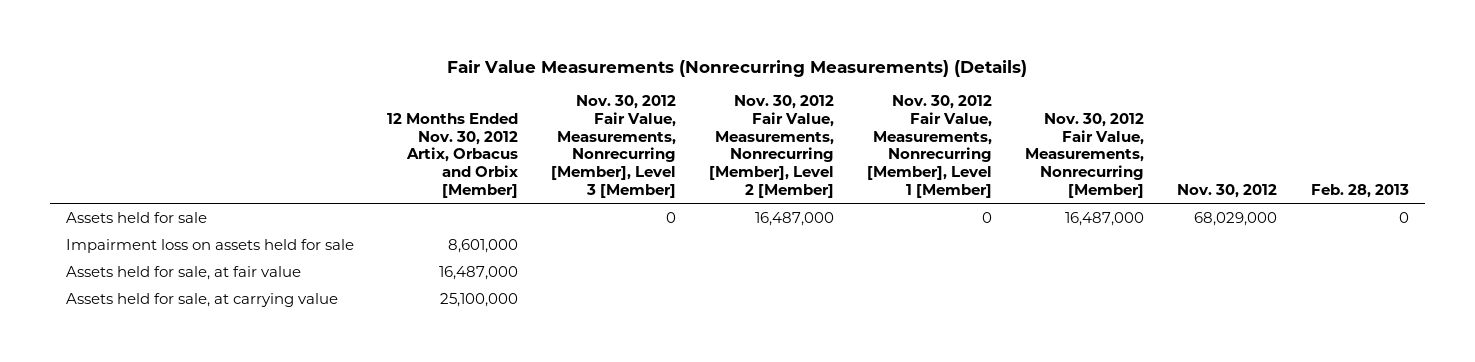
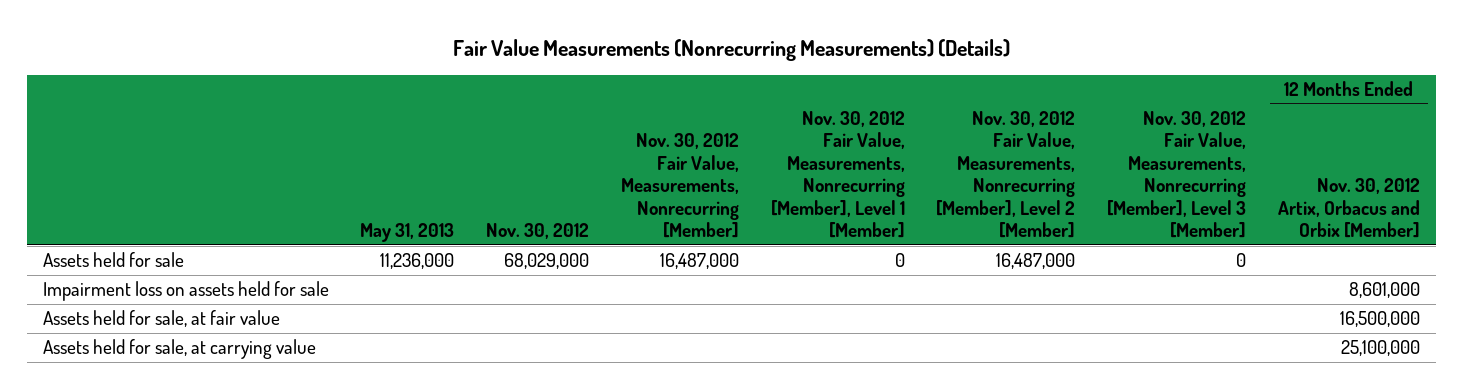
[1310,184,1409,199] Feb. 28, 2013 -> none
none -> [360,222,455,242] May 31, 2013
[439,265,519,280] 16,487,000 -> [1339,311,1420,328] 16,500,000

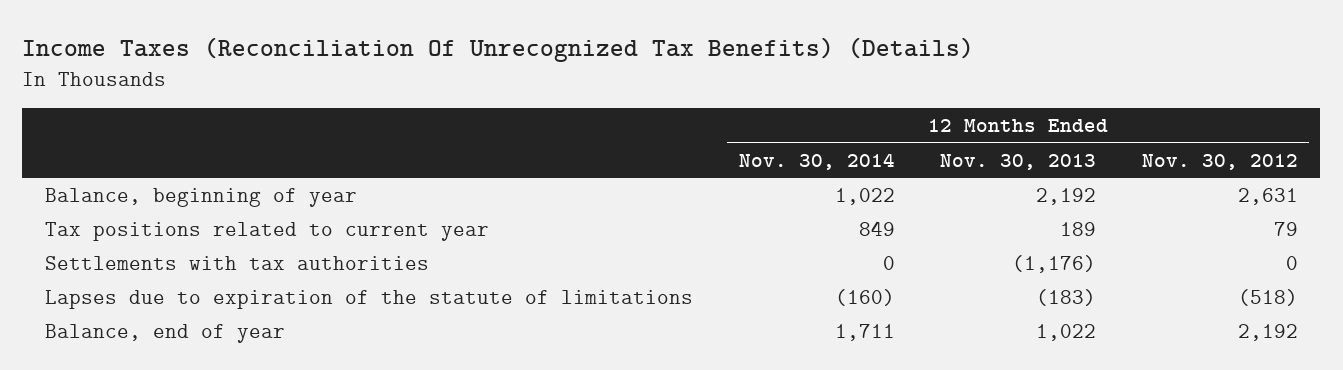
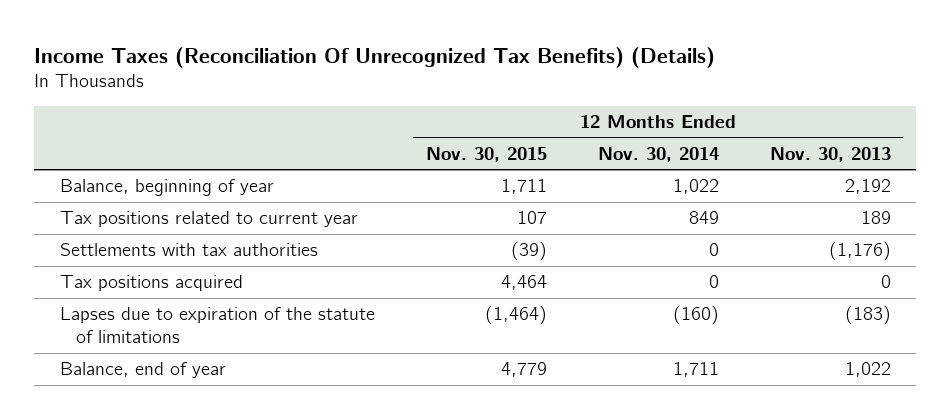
[1141,153,1298,170] Nov. 30, 2012 -> none
none -> [425,146,547,162] Nov. 30, 2015
none -> [59,275,243,292] Tax positions acquired

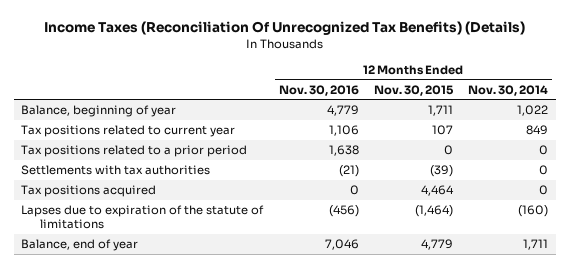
[769,146,891,162] Nov. 30, 2013 -> none
none -> [278,84,359,96] Nov. 30, 2016
none -> [21,145,248,158] Tax positions related to a prior period

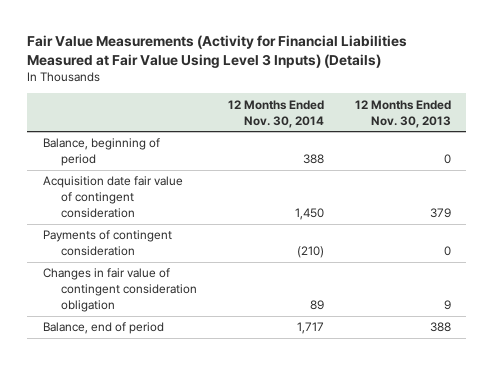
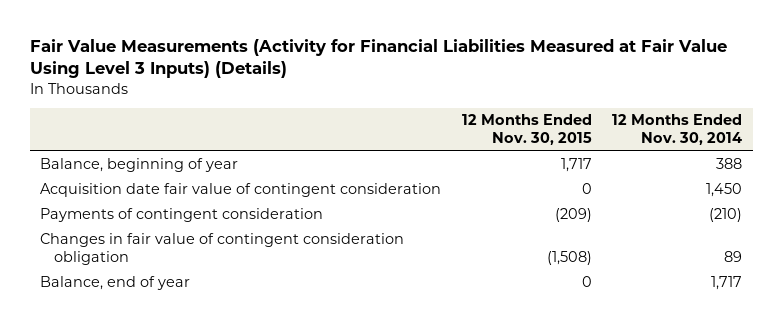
[354,99,451,128] 12 Months Ended Nov. 30, 2013 -> none
none -> [461,114,592,146] 12 Months Ended Nov. 30, 2015
[42,138,160,167] Balance, beginning of period -> [40,158,239,173] Balance, beginning of year
[42,322,164,335] Balance, end of period -> [40,276,191,291] Balance, end of year

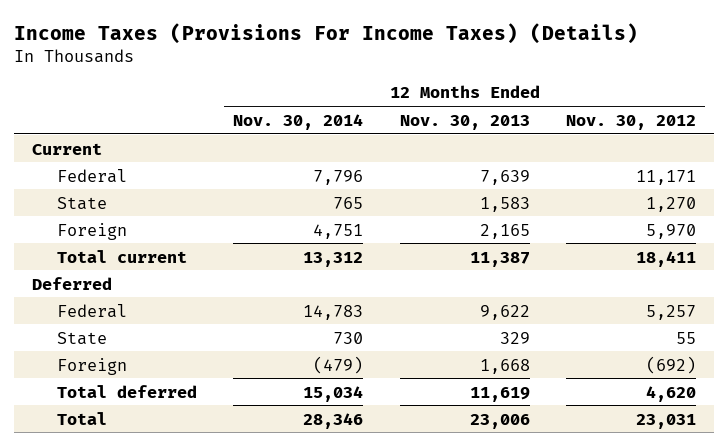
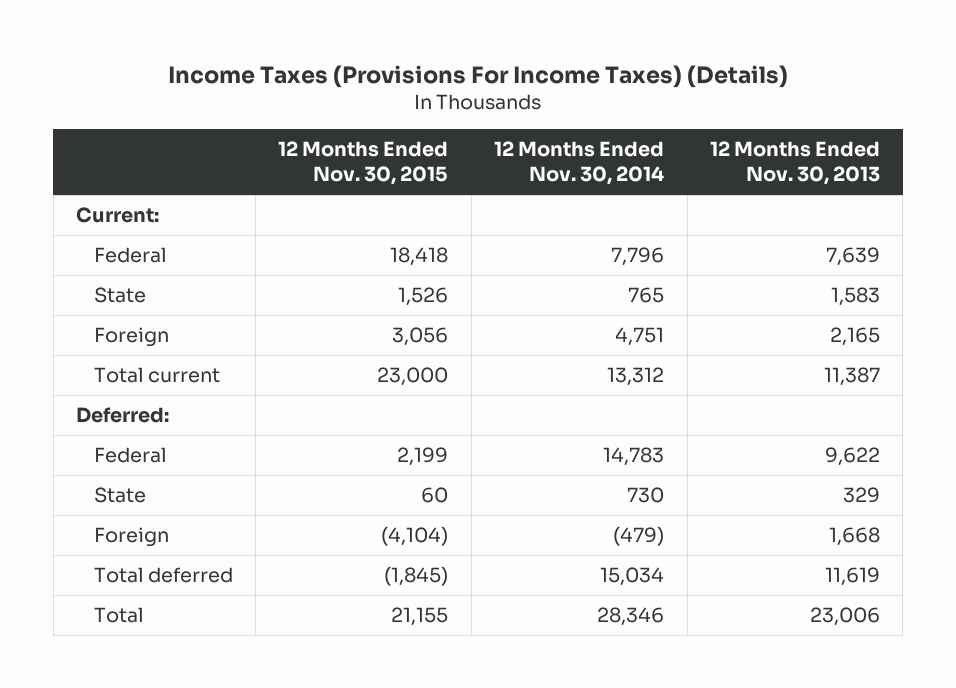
[565,114,696,130] Nov. 30, 2012 -> none
none -> [278,140,449,186] 12 Months Ended Nov. 30, 2015
[31,142,102,155] Current -> [75,207,159,224] Current:
[31,276,112,290] Deferred -> [75,407,169,424] Deferred:

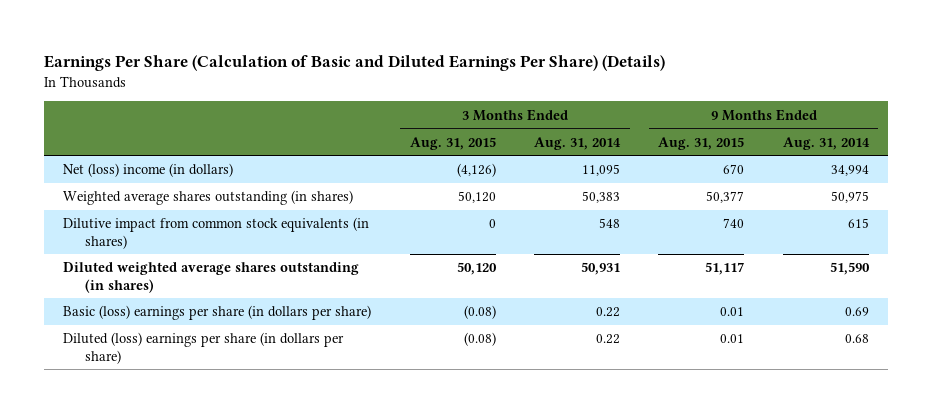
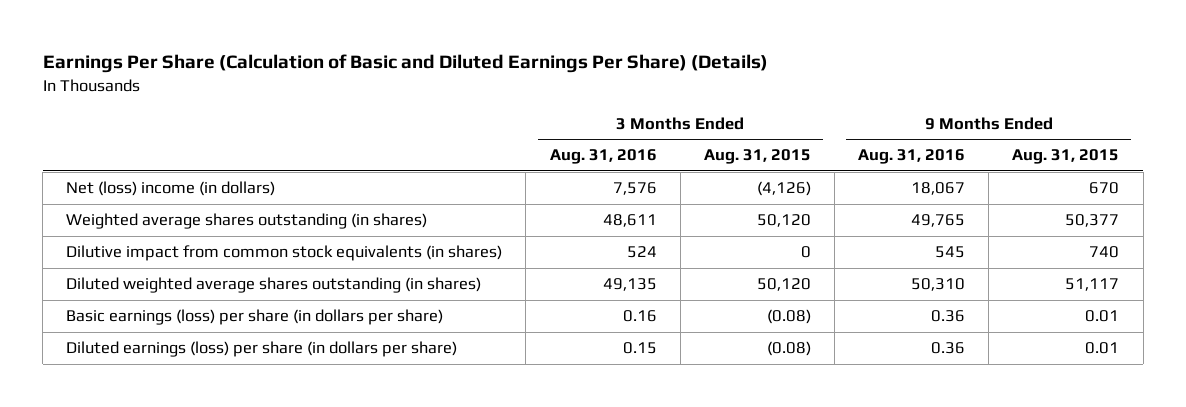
[534,136,622,150] Aug. 31, 2014 -> none
[782,136,870,150] Aug. 31, 2014 -> none
none -> [549,149,657,165] Aug. 31, 2016
none -> [858,149,966,165] Aug. 31, 2016
[63,305,372,321] Basic (loss) earnings per share (in dollars per share) -> [66,309,444,326] Basic earnings (loss) per share (in dollars per share)
[63,332,345,364] Diluted (loss) earnings per share (in dollars per share) -> [66,341,458,358] Diluted earnings (loss) per share (in dollars per share)

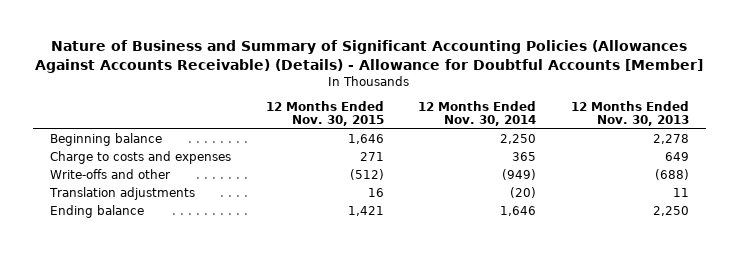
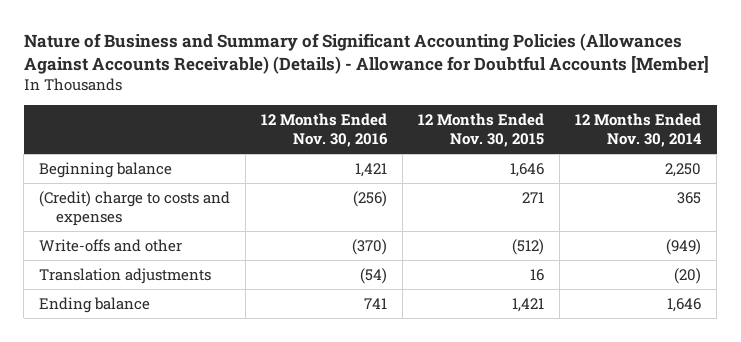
[570,100,689,127] 12 Months Ended Nov. 30, 2013 -> none
none -> [261,112,389,148] 12 Months Ended Nov. 30, 2016
[50,151,232,165] Charge to costs and expenses -> [39,190,231,227] (Credit) charge to costs and expenses

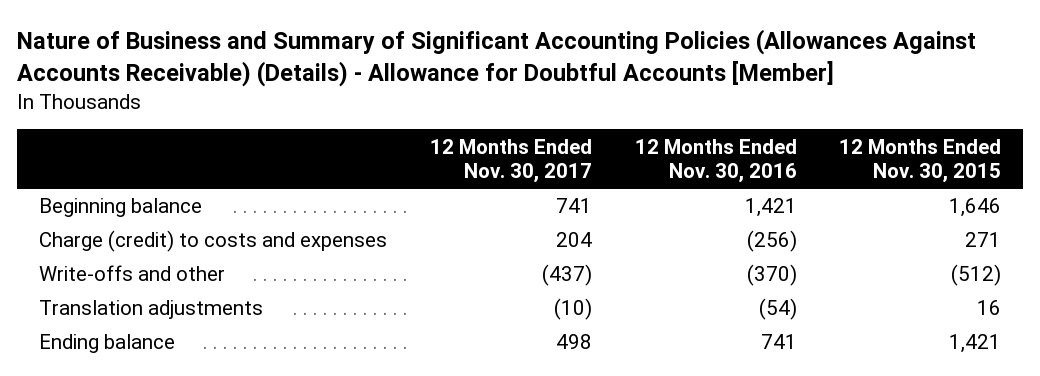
[575,112,703,148] 12 Months Ended Nov. 30, 2014 -> none
none -> [429,138,592,184] 12 Months Ended Nov. 30, 2017
[39,190,231,227] (Credit) charge to costs and expenses -> [38,230,387,253] Charge (credit) to costs and expenses

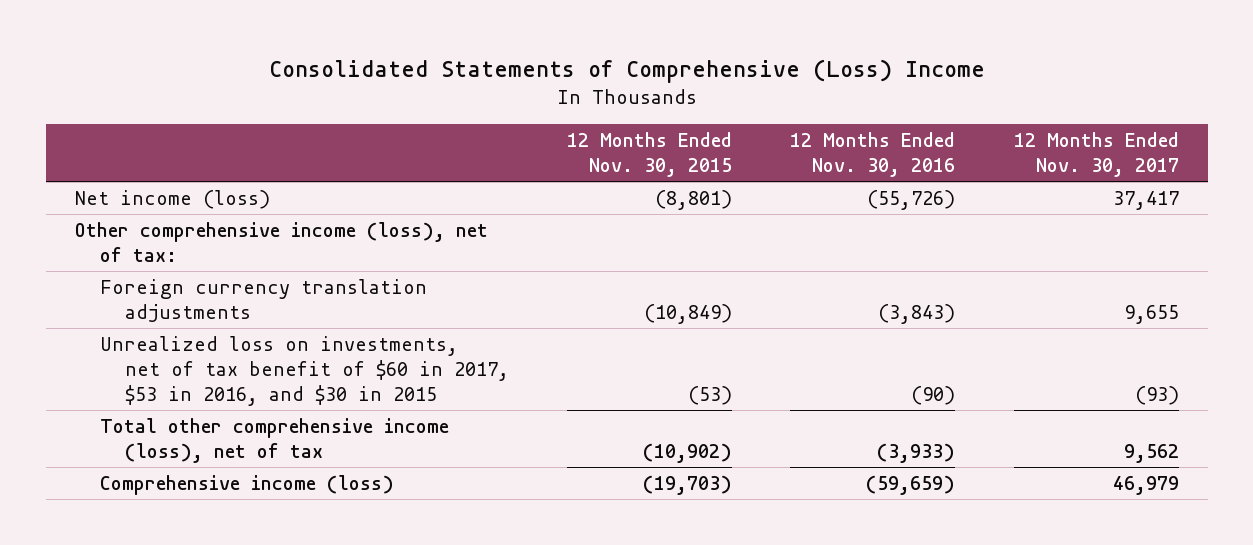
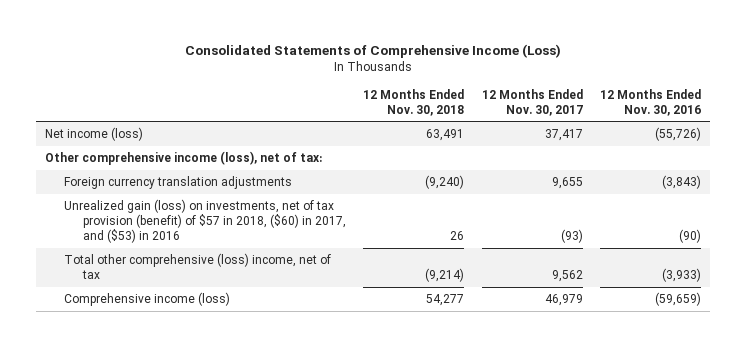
[268,58,985,83] Consolidated Statements of Comprehensive (Loss) Income -> [184,43,561,58] Consolidated Statements of Comprehensive Income (Loss)
[566,132,732,178] 12 Months Ended Nov. 30, 2015 -> none
none -> [363,88,465,116] 12 Months Ended Nov. 30, 2018
[99,336,509,407] Unrealized loss on investments, net of tax benefit of $60 in 2017, $53 in 2016, and $30 in 2015 -> [63,199,346,243] Unrealized gain (loss) on investments, net of tax provision (benefit) of $57 in 2018, ($60) in 2017, and ($53) in 2016
[99,418,449,464] Total other comprehensive income (loss), net of tax -> [63,253,331,280] Total other comprehensive (loss) income, net of tax

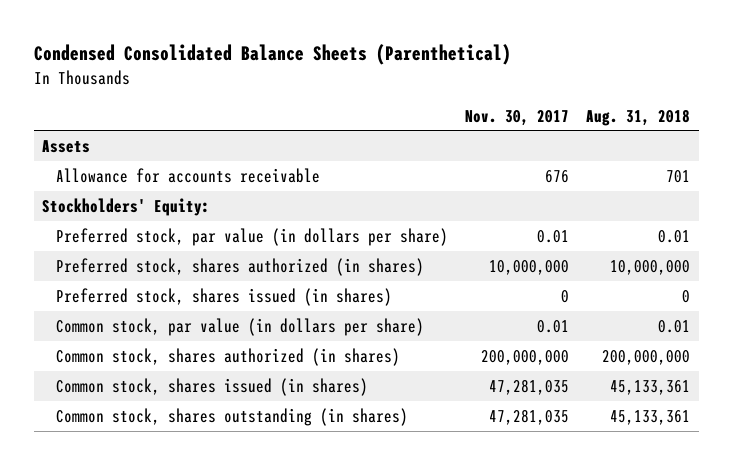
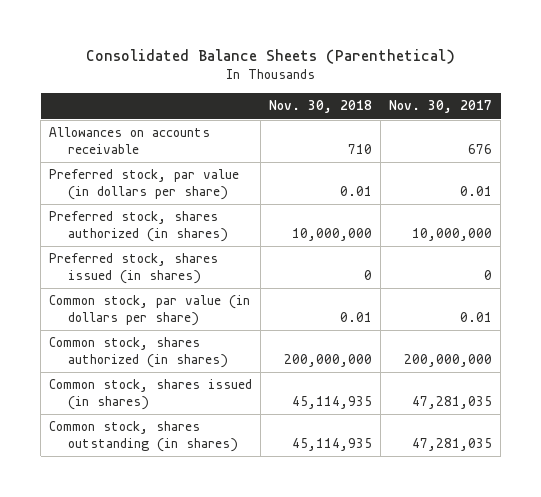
[33,44,511,66] Condensed Consolidated Balance Sheets (Parenthetical) -> [85,49,455,65] Consolidated Balance Sheets (Parenthetical)
[586,108,691,126] Aug. 31, 2018 -> none
none -> [269,100,373,114] Nov. 30, 2018
[42,139,91,153] Assets -> none
[42,197,211,216] Stockholders' Equity: -> none
[55,167,320,183] Allowance for accounts receivable -> [49,127,211,154] Allowances on accounts receivable

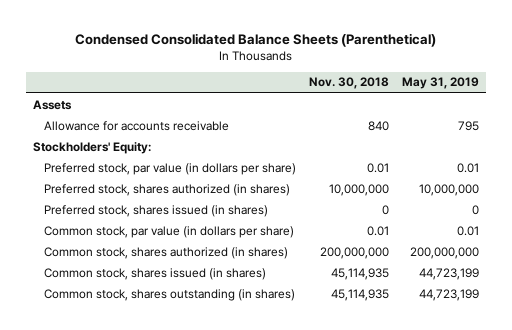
[85,49,455,65] Consolidated Balance Sheets (Parenthetical) -> [74,33,436,48] Condensed Consolidated Balance Sheets (Parenthetical)
[389,100,493,114] Nov. 30, 2017 -> none
none -> [402,77,480,90] May 31, 2019
none -> [32,99,72,110] Assets
[49,127,211,154] Allowances on accounts receivable -> [43,120,229,131] Allowance for accounts receivable
[348,143,373,154] 710 -> [367,120,389,131] 840
none -> [32,141,151,154] Stockholders' Equity:

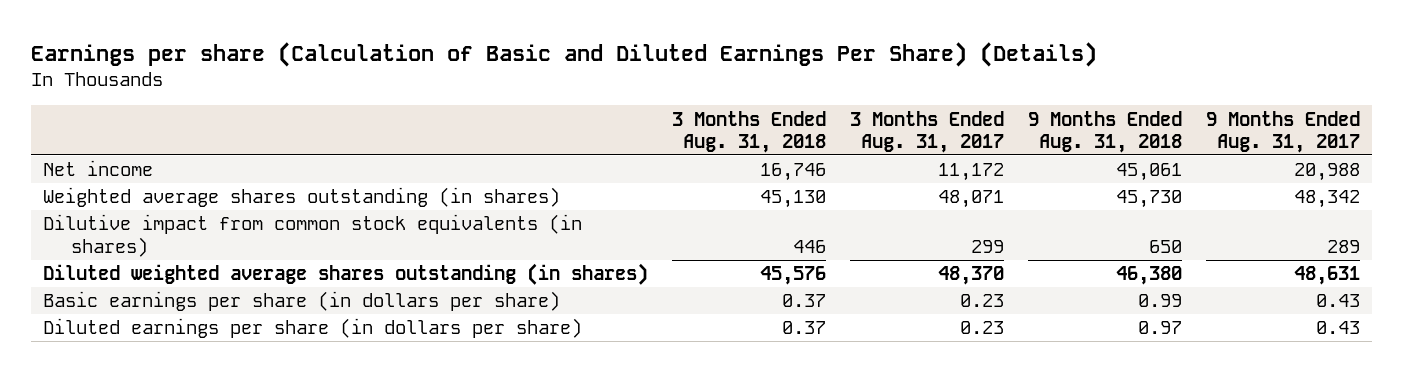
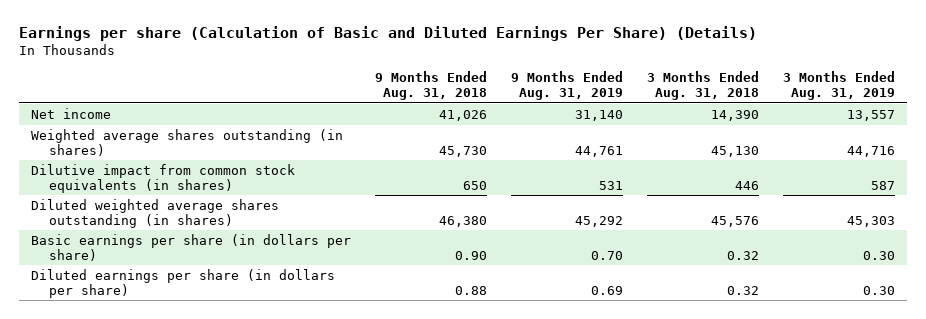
[850,110,1005,153] 3 Months Ended Aug. 31, 2017 -> none
[1206,110,1361,153] 9 Months Ended Aug. 31, 2017 -> none
none -> [510,71,623,101] 9 Months Ended Aug. 31, 2019
none -> [782,71,895,101] 3 Months Ended Aug. 31, 2019
[760,163,827,182] 16,746 -> [710,109,759,121] 14,390
[1116,163,1183,182] 45,061 -> [438,109,487,121] 41,026
[782,294,827,308] 0.37 -> [726,250,759,260] 0.32
[1138,294,1183,308] 0.99 -> [454,250,487,260] 0.90
[782,321,827,335] 0.37 -> [726,285,759,295] 0.32
[1138,321,1183,335] 0.97 -> [454,285,487,295] 0.88

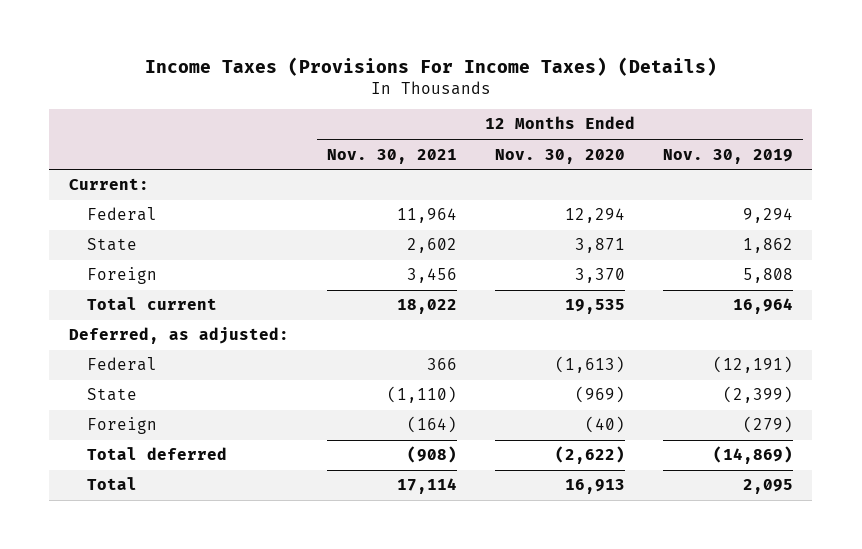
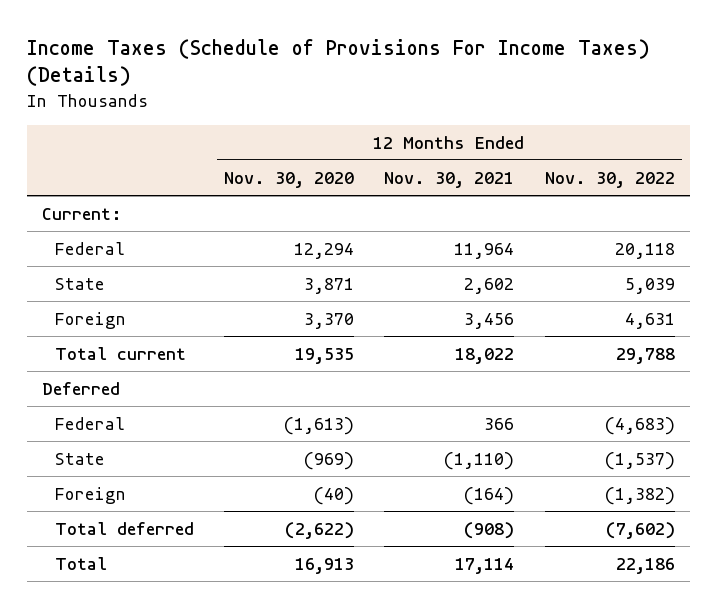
[144,57,717,77] Income Taxes (Provisions For Income Taxes) (Details) -> [26,38,650,87] Income Taxes (Schedule of Provisions For Income Taxes) (Details)
[663,148,794,164] Nov. 30, 2019 -> none
none -> [544,171,675,188] Nov. 30, 2022
[68,327,289,345] Deferred, as adjusted: -> [41,381,120,395] Deferred

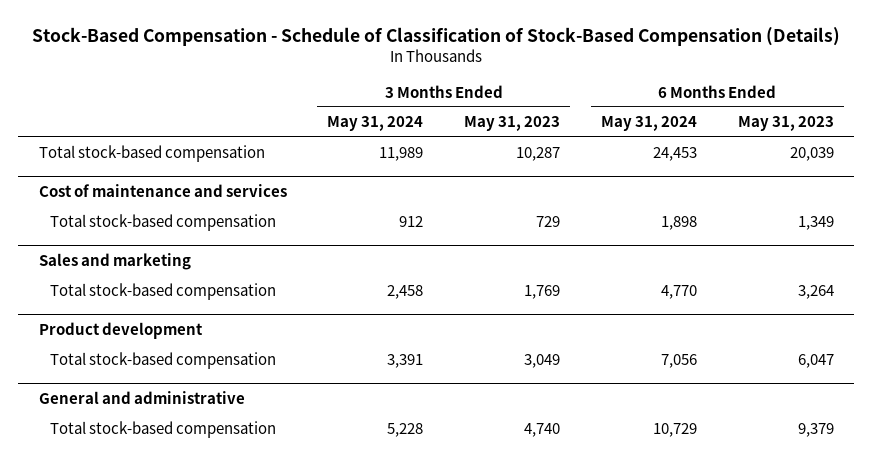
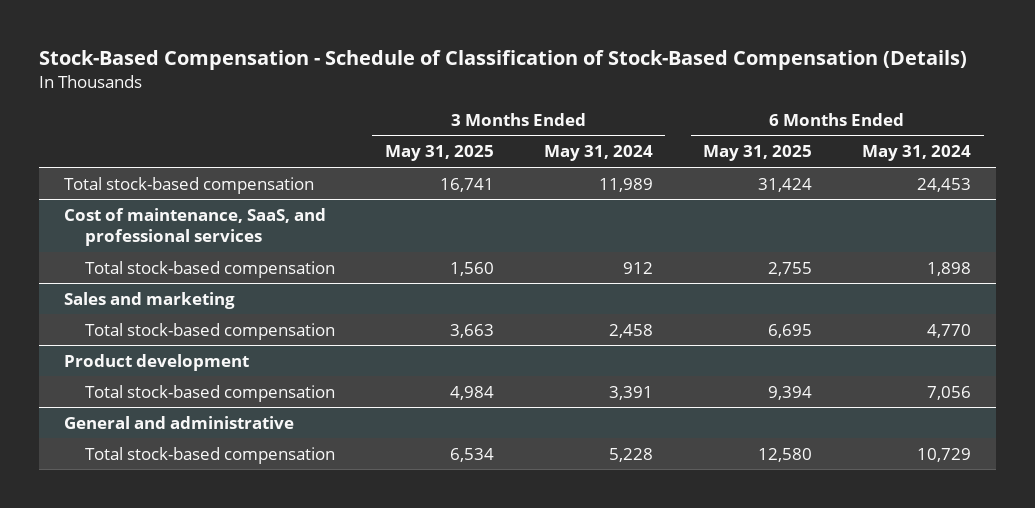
[464,116,561,132] May 31, 2023 -> none
[737,116,834,132] May 31, 2023 -> none
none -> [384,145,494,162] May 31, 2025
none -> [703,145,813,162] May 31, 2025
[38,184,287,198] Cost of maintenance and services -> [63,207,326,247] Cost of maintenance, SaaS, and professional services

